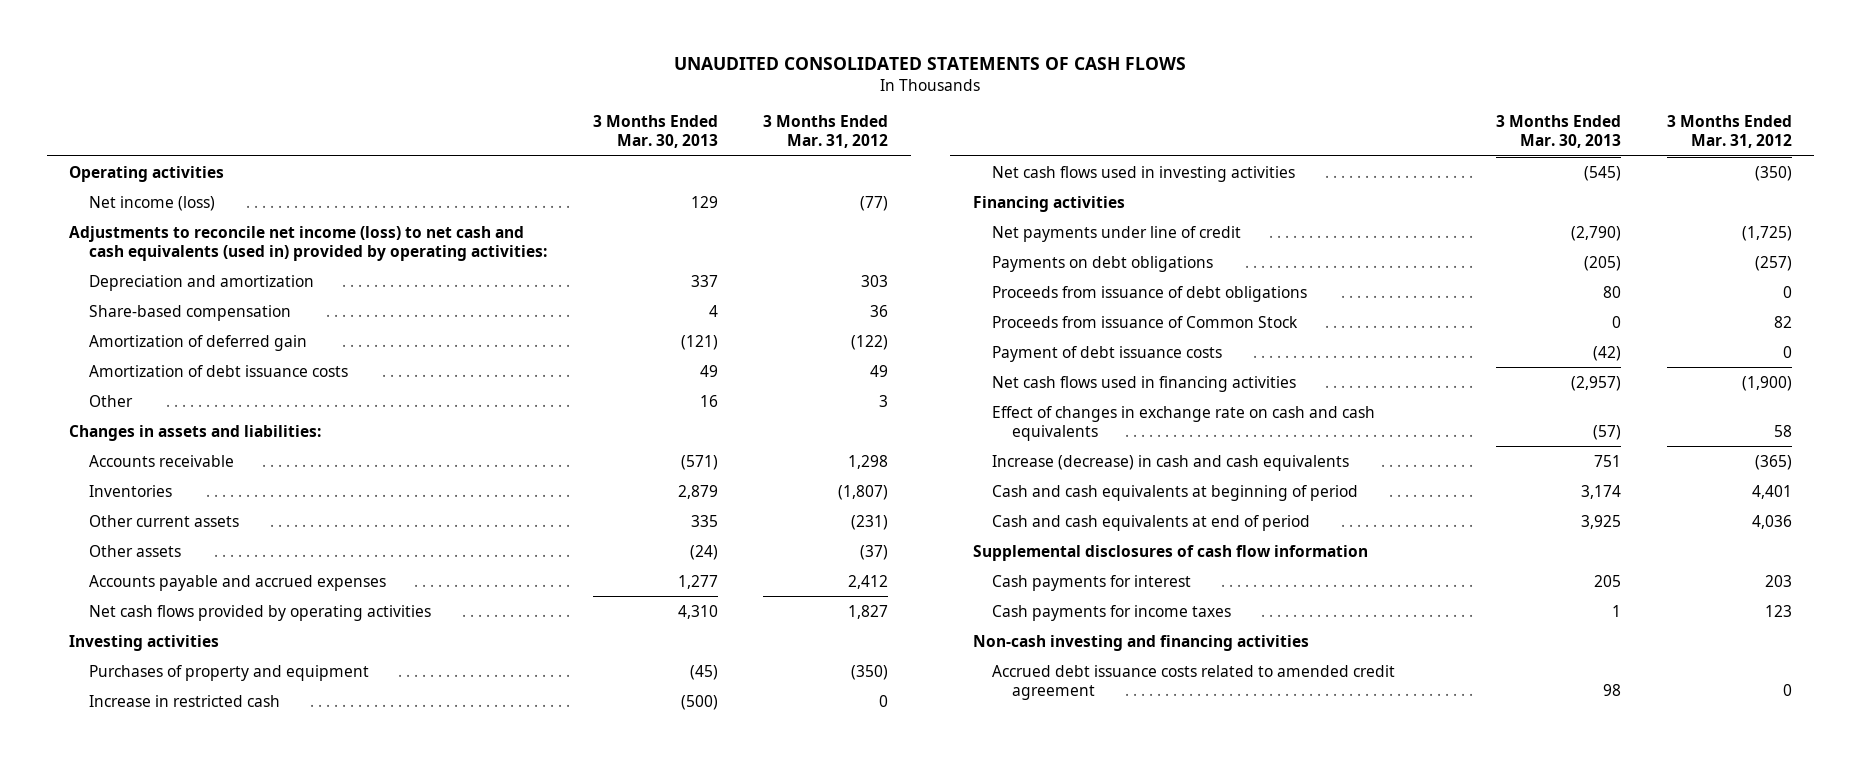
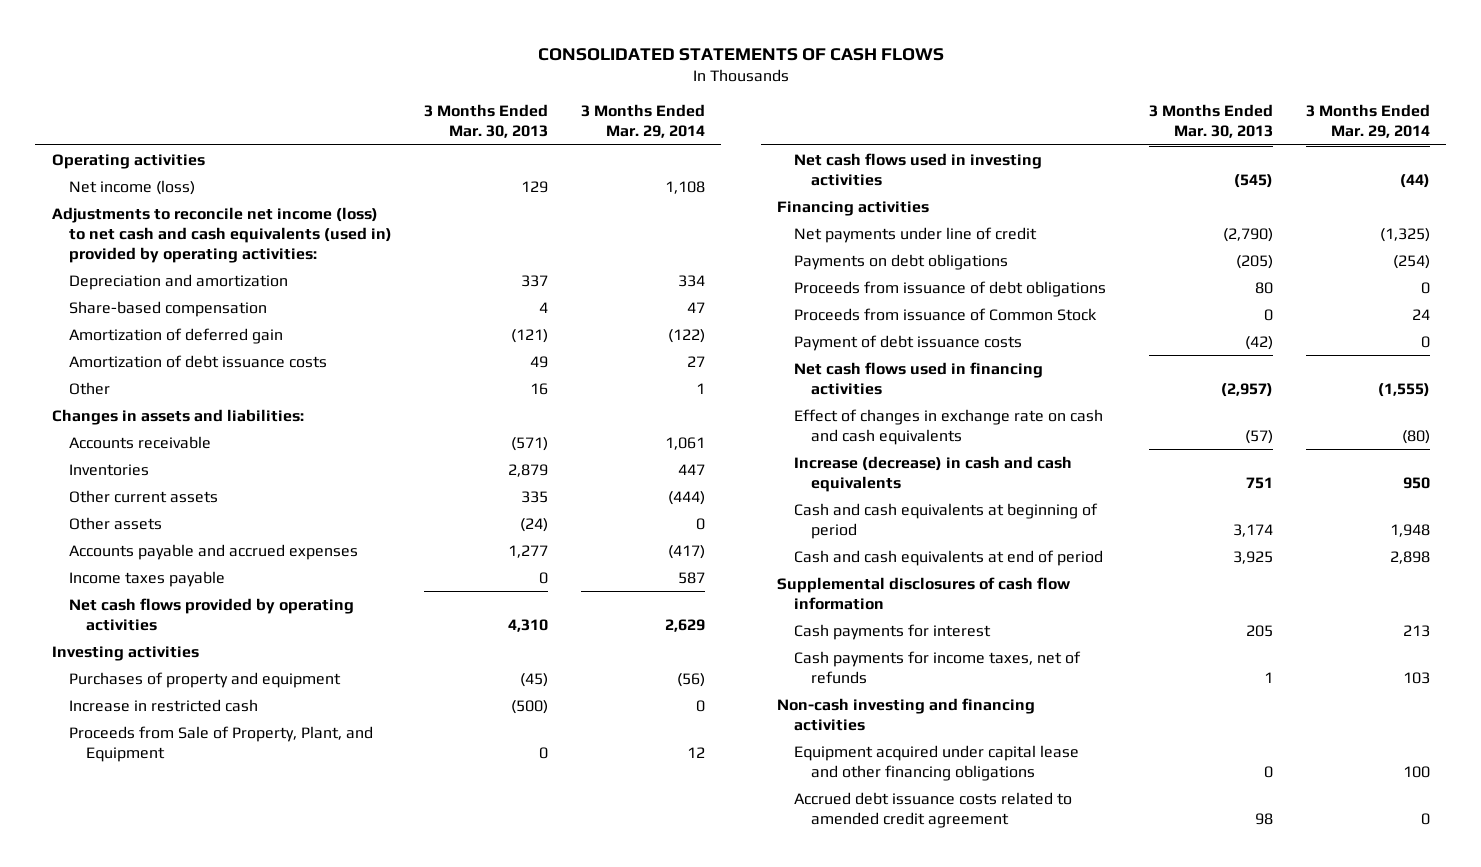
[674,57,1187,71] UNAUDITED CONSOLIDATED STATEMENTS OF CASH FLOWS -> [537,48,944,62] CONSOLIDATED STATEMENTS OF CASH FLOWS
[763,115,889,149] 3 Months Ended Mar. 31, 2012 -> none
none -> [580,104,705,139] 3 Months Ended Mar. 29, 2014
none -> [68,570,225,587] Income taxes payable
none -> [68,725,373,762] Proceeds from Sale of Property, Plant, and Equipment
[992,604,1232,621] Cash payments for income taxes -> [793,650,1081,684] Cash payments for income taxes, net of refunds
none -> [793,744,1079,781] Equipment acquired under capital lease and other financing obligations

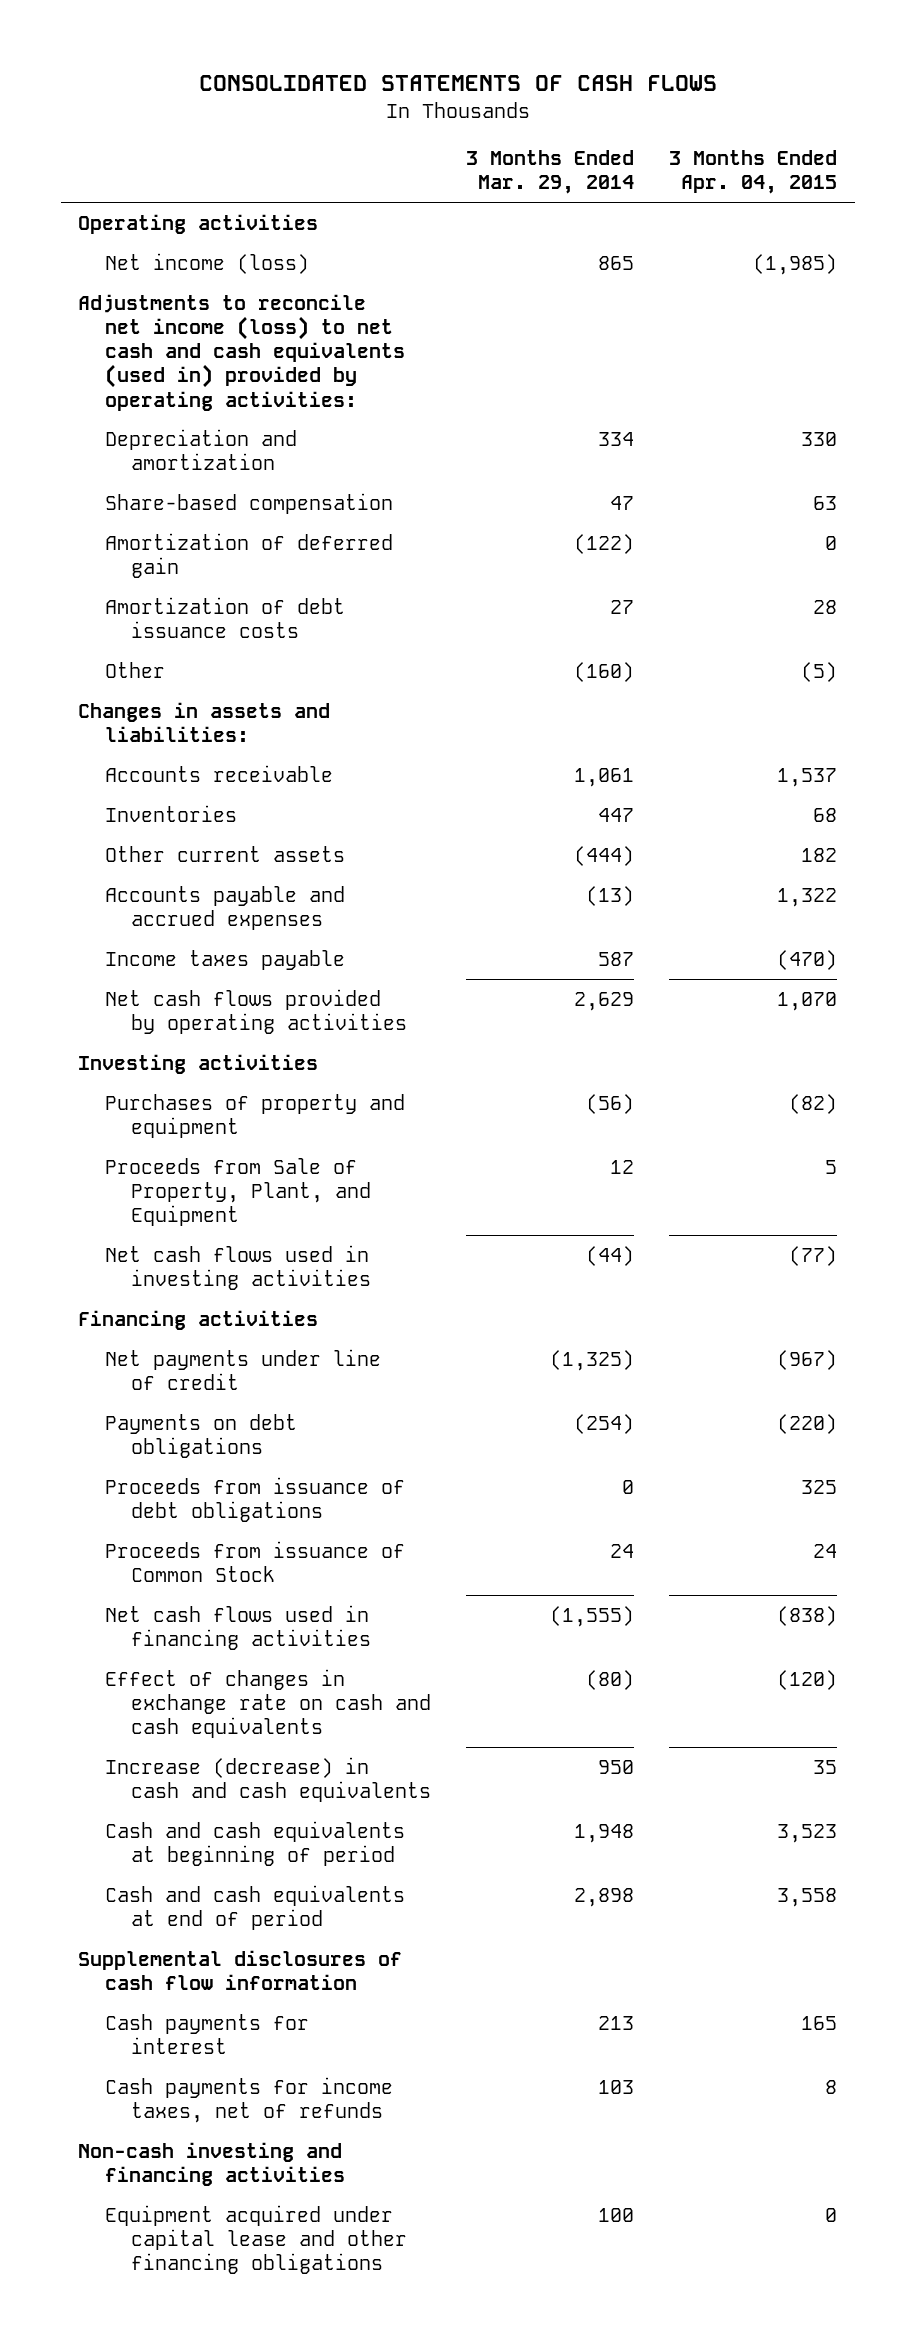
[424,104,549,139] 3 Months Ended Mar. 30, 2013 -> none
none -> [669,150,838,195] 3 Months Ended Apr. 04, 2015
[664,180,705,194] 1,108 -> [598,255,635,270] 865
[695,382,705,394] 1 -> [574,661,635,682] (160)
[68,516,162,530] Other assets -> none
[667,544,705,559] (417) -> [586,885,635,906] (13)
[68,698,258,712] Increase in restricted cash -> none
[793,334,1022,351] Payment of debt issuance costs -> none
[793,791,1072,828] Accrued debt issuance costs related to amended credit agreement -> none

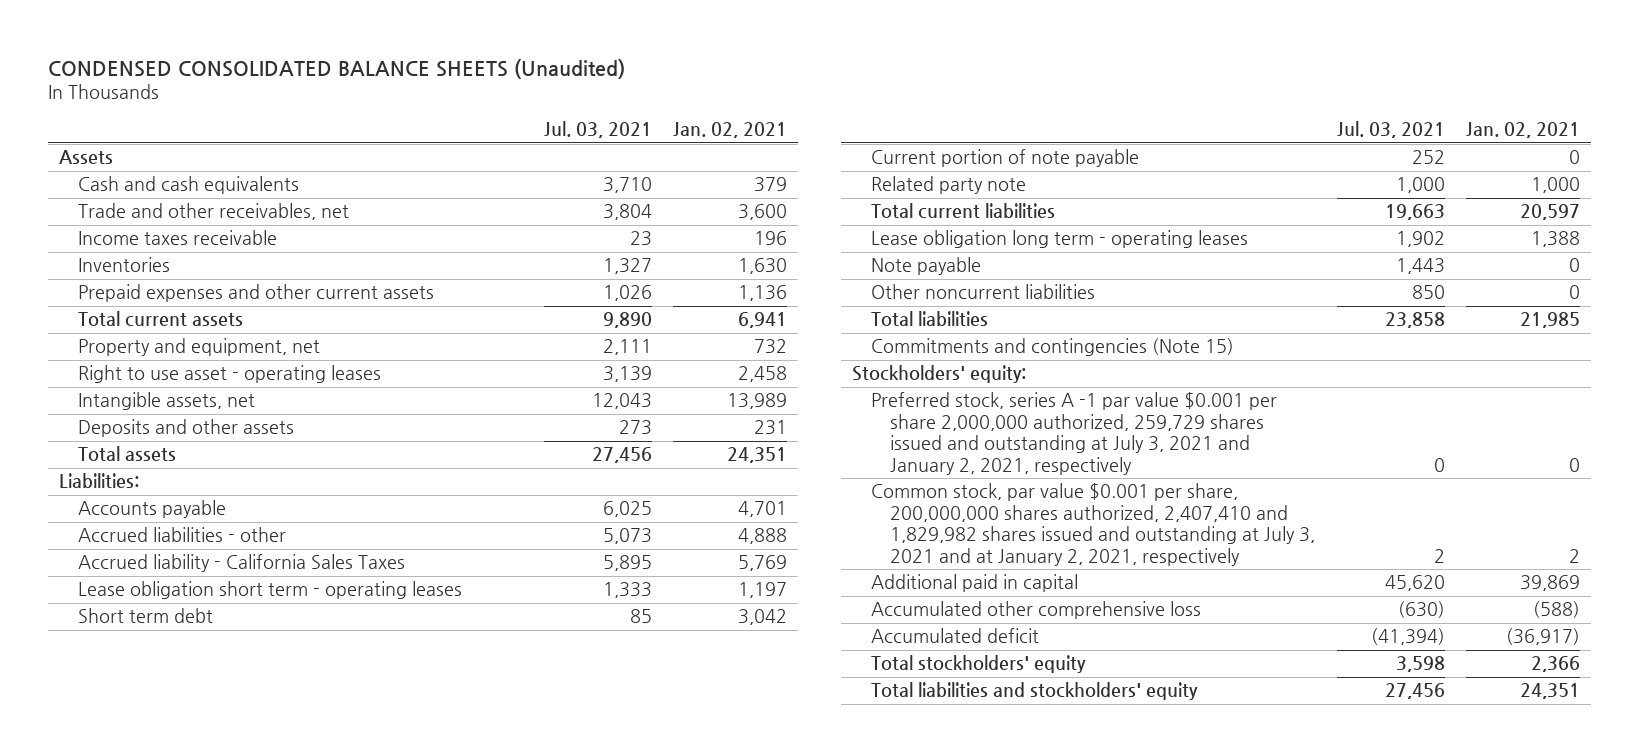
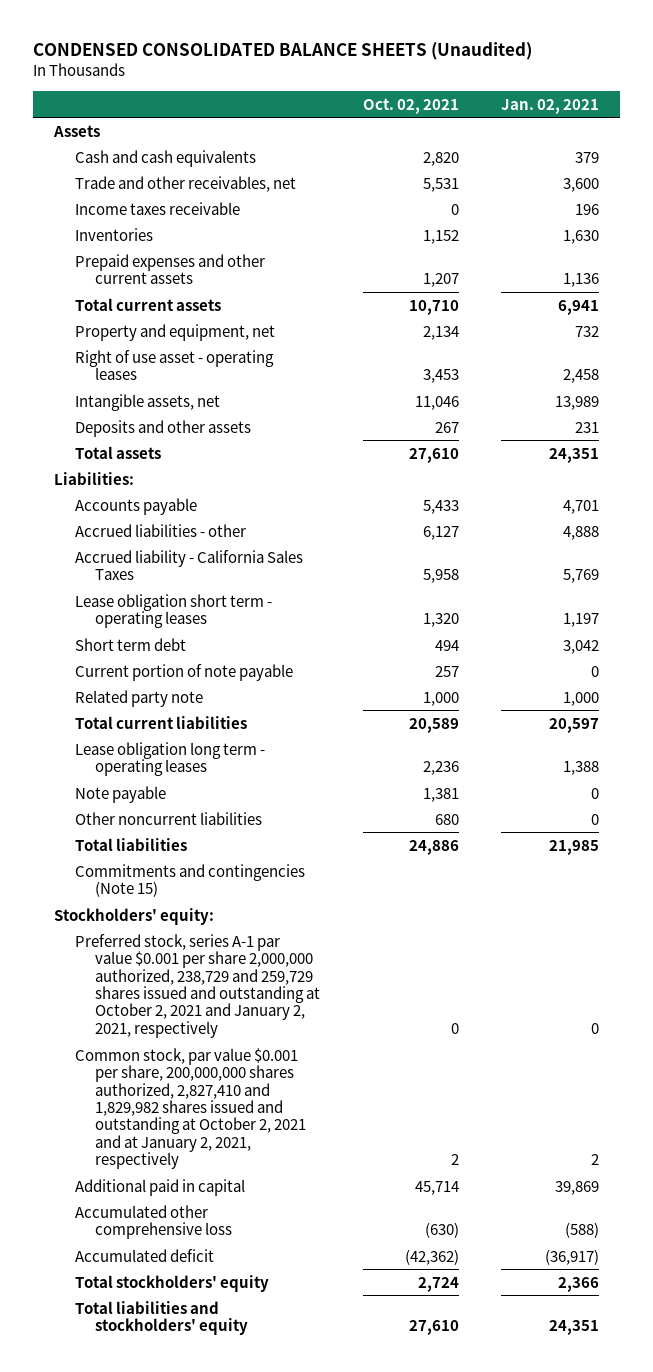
[543,121,652,139] Jul. 03, 2021 -> none
none -> [362,97,459,114] Oct. 02, 2021
[77,365,381,384] Right to use asset - operating leases -> [74,349,274,381] Right of use asset - operating leases
[871,392,1278,475] Preferred stock, series A -1 par value $0.001 per share 2,000,000 authorized, 259,729 shares issued and outstanding at July 3, 2021 and January 2, 2021, respectively -> [74,933,321,1038] Preferred stock, series A-1 par value $0.001 per share 2,000,000 authorized, 238,729 and 259,729 shares issued and outstanding at October 2, 2021 and January 2, 2021, respectively
[871,483,1316,566] Common stock, par value $0.001 per share, 200,000,000 shares authorized, 2,407,410 and 1,829,982 shares issued and outstanding at July 3, 2021 and at January 2, 2021, respectively -> [74,1047,307,1170] Common stock, par value $0.001 per share, 200,000,000 shares authorized, 2,827,410 and 1,829,982 shares issued and outstanding at October 2, 2021 and at January 2, 2021, respectively

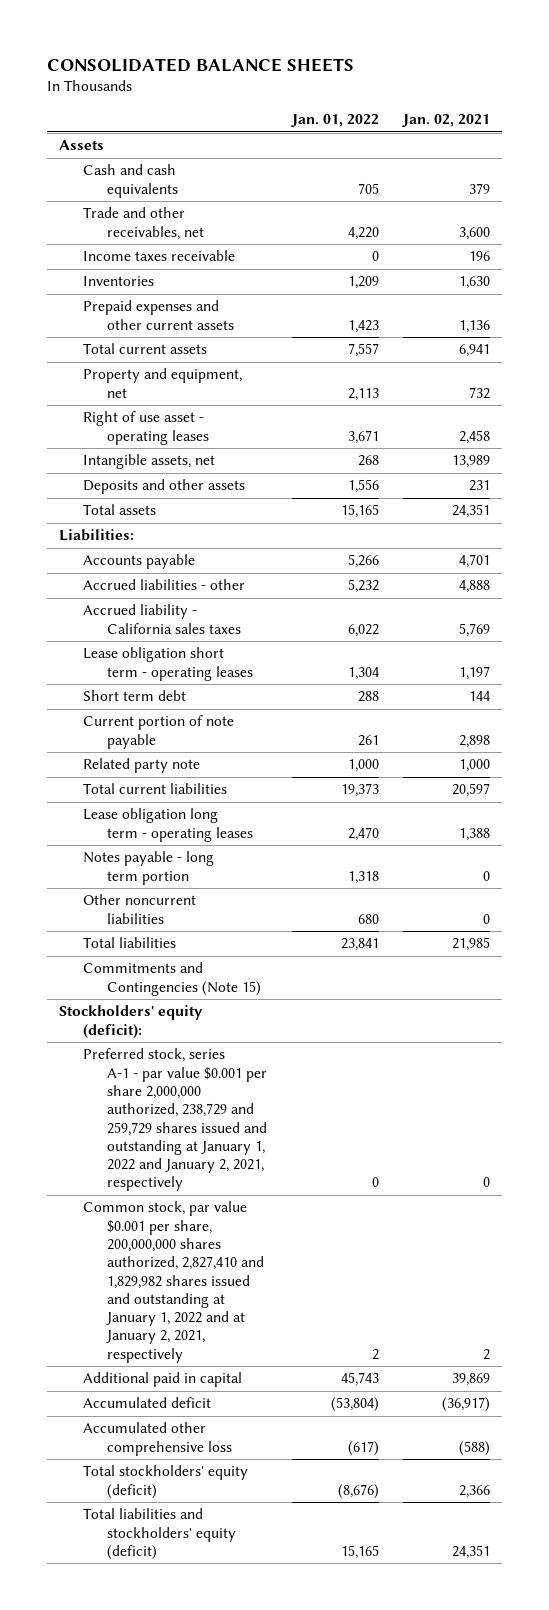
[32,42,532,61] CONDENSED CONSOLIDATED BALANCE SHEETS (Unaudited) -> [46,57,354,72] CONSOLIDATED BALANCE SHEETS
[362,97,459,114] Oct. 02, 2021 -> none
none -> [290,114,379,128] Jan. 01, 2022
[74,549,303,581] Accrued liability - California Sales Taxes -> [83,604,242,634] Accrued liability - California sales taxes
[563,639,600,654] 3,042 -> [469,691,491,702] 144
[591,665,600,677] 0 -> [459,734,491,748] 2,898
[74,785,166,803] Note payable -> [83,851,215,885] Notes payable - long term portion
[74,863,305,898] Commitments and contingencies (Note 15) -> [83,962,262,996] Commitments and Contingencies (Note 15)
[54,907,215,925] Stockholders' equity: -> [58,1005,203,1039] Stockholders' equity (deficit):
[74,933,321,1038] Preferred stock, series A-1 par value $0.001 per share 2,000,000 authorized, 238,729 and 259,729 shares issued and outstanding at October 2, 2021 and January 2, 2021, respectively -> [83,1048,268,1192] Preferred stock, series A-1 - par value $0.001 per share 2,000,000 authorized, 238,729 and 259,729 shares issued and outstanding at January 1, 2022 and January 2, 2021, respectively
[74,1047,307,1170] Common stock, par value $0.001 per share, 200,000,000 shares authorized, 2,827,410 and 1,829,982 shares issued and outstanding at October 2, 2021 and at January 2, 2021, respectively -> [83,1201,265,1363] Common stock, par value $0.001 per share, 200,000,000 shares authorized, 2,827,410 and 1,829,982 shares issued and outstanding at January 1, 2022 and at January 2, 2021, respectively
[74,1204,233,1240] Accumulated other comprehensive loss -> [83,1422,233,1456] Accumulated other comprehensive loss
[74,1274,269,1292] Total stockholders' equity -> [83,1465,249,1499] Total stockholders' equity (deficit)
[74,1300,249,1336] Total liabilities and stockholders' equity -> [83,1508,237,1561] Total liabilities and stockholders' equity (deficit)

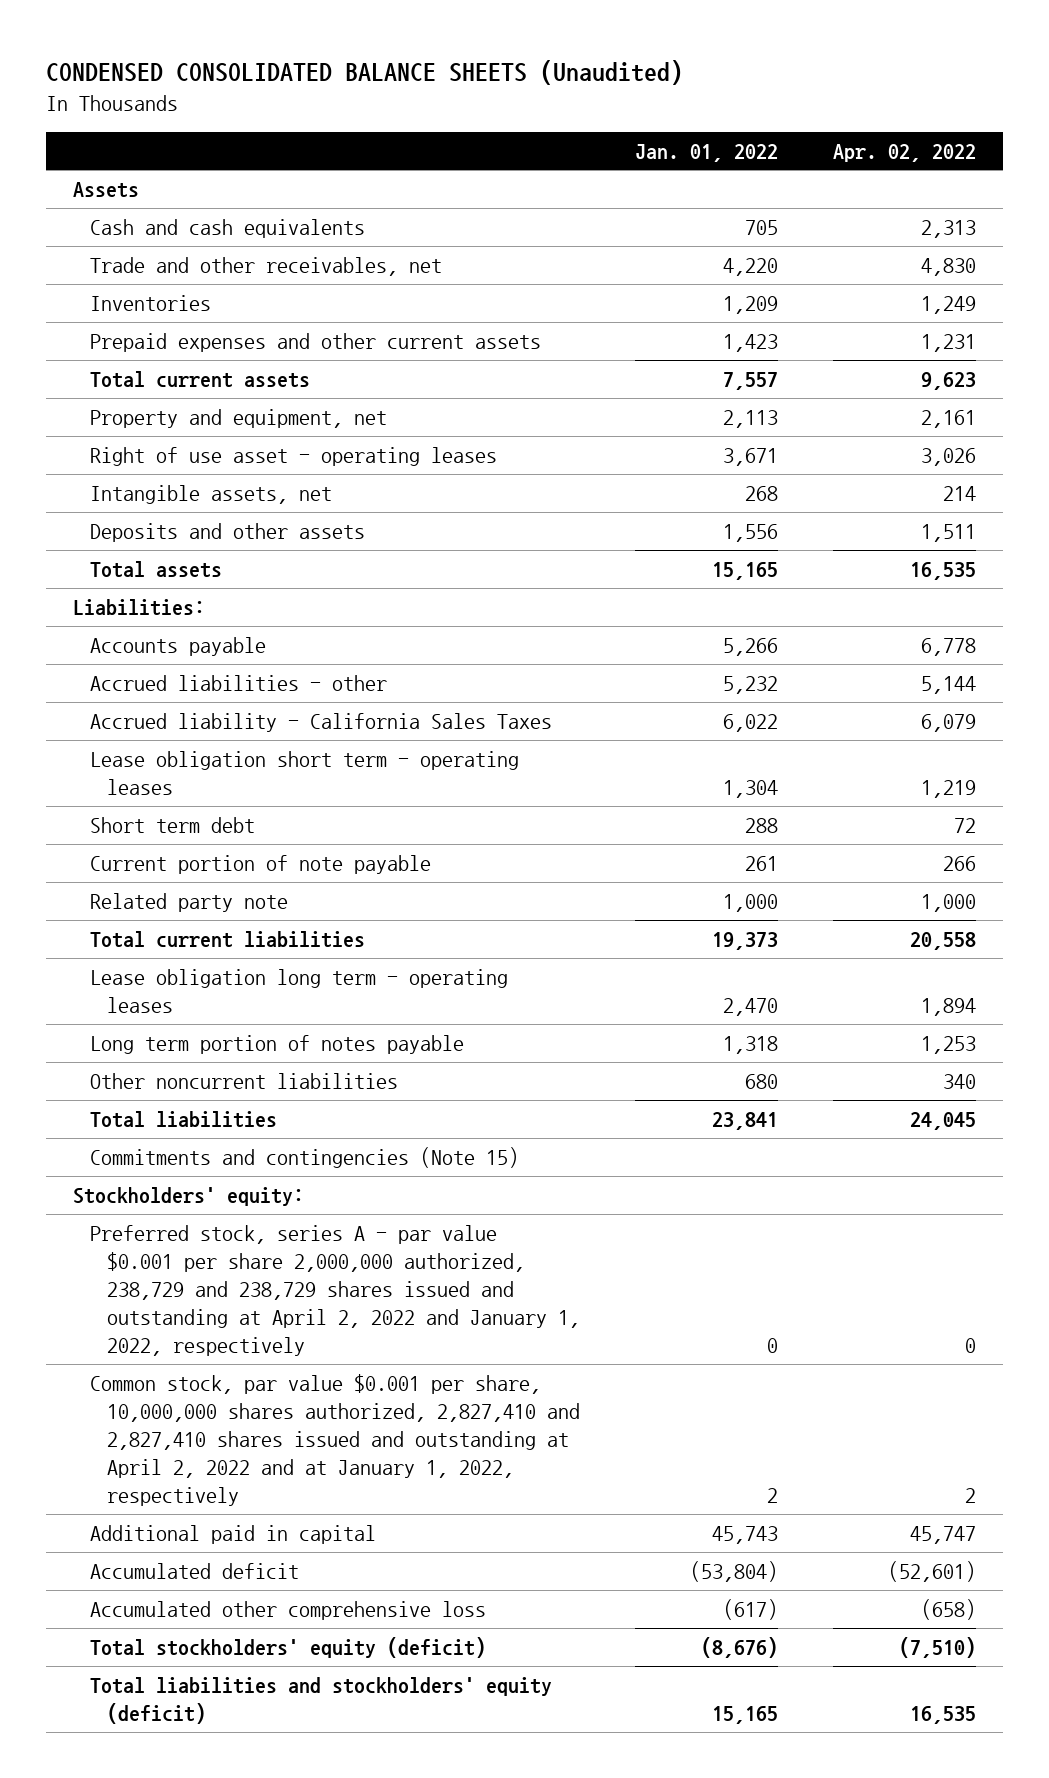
[46,57,354,72] CONSOLIDATED BALANCE SHEETS -> [45,60,683,86] CONDENSED CONSOLIDATED BALANCE SHEETS (Unaudited)
[402,114,491,128] Jan. 02, 2021 -> none
none -> [832,143,976,162] Apr. 02, 2022
[83,250,236,262] Income taxes receivable -> none
[83,604,242,634] Accrued liability - California sales taxes -> [90,712,553,732] Accrued liability - California Sales Taxes
[83,851,215,885] Notes payable - long term portion -> [90,1034,465,1054] Long term portion of notes payable
[83,962,262,996] Commitments and Contingencies (Note 15) -> [90,1146,520,1168] Commitments and contingencies (Note 15)
[58,1005,203,1039] Stockholders' equity (deficit): -> [73,1186,305,1206] Stockholders' equity:
[83,1048,268,1192] Preferred stock, series A-1 - par value $0.001 per share 2,000,000 authorized, 238,729 and 259,729 shares issued and outstanding at January 1, 2022 and January 2, 2021, respectively -> [90,1224,580,1356] Preferred stock, series A - par value $0.001 per share 2,000,000 authorized, 238,729 and 238,729 shares issued and outstanding at April 2, 2022 and January 1, 2022, respectively
[83,1201,265,1363] Common stock, par value $0.001 per share, 200,000,000 shares authorized, 2,827,410 and 1,829,982 shares issued and outstanding at January 1, 2022 and at January 2, 2021, respectively -> [90,1373,580,1506] Common stock, par value $0.001 per share, 10,000,000 shares authorized, 2,827,410 and 2,827,410 shares issued and outstanding at April 2, 2022 and at January 1, 2022, respectively

